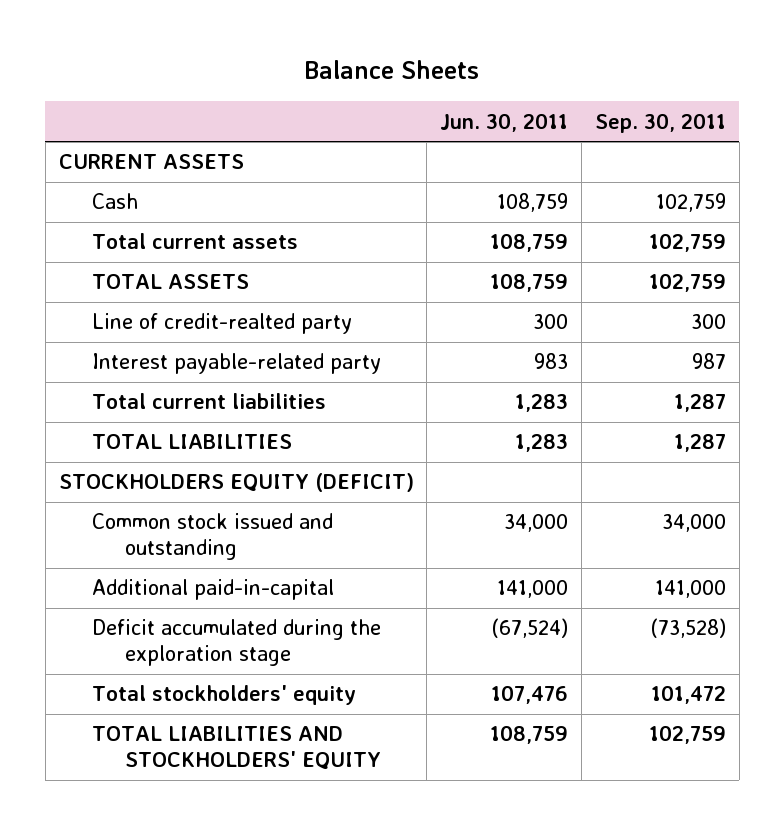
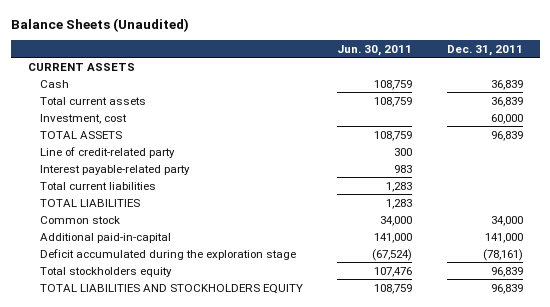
[304,60,480,80] Balance Sheets -> [10,17,189,32] Balance Sheets (Unaudited)
[594,112,726,133] Sep. 30, 2011 -> none
none -> [446,44,523,56] Dec. 31, 2011
none -> [39,113,127,124] Investment, cost
[92,313,353,335] Line of credit-realted party -> [39,146,175,158] Line of credit-related party
[58,473,414,493] STOCKHOLDERS EQUITY (DEFICIT) -> none
[92,513,334,561] Common stock issued and outstanding -> [39,215,120,224] Common stock
[92,685,357,706] Total stockholders' equity -> [39,266,172,277] Total stockholders equity
[92,726,382,771] TOTAL LIABILITIES AND STOCKHOLDERS' EQUITY -> [39,283,303,294] TOTAL LIABILITIES AND STOCKHOLDERS EQUITY

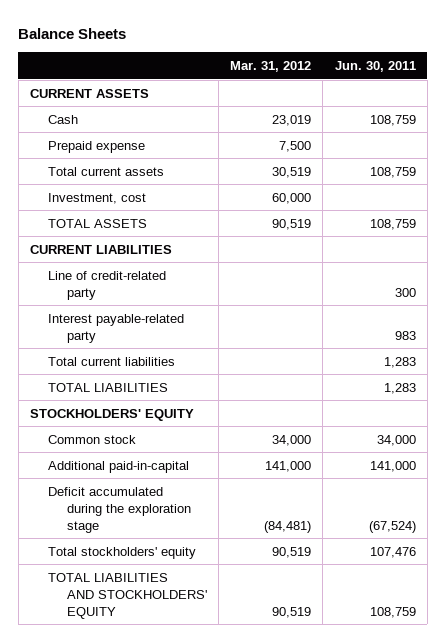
[10,17,189,32] Balance Sheets (Unaudited) -> [18,28,127,40] Balance Sheets
[446,44,523,56] Dec. 31, 2011 -> none
none -> [230,61,312,73] Mar. 31, 2012
none -> [48,140,146,153] Prepaid expense
none -> [30,244,173,254] CURRENT LIABILITIES
none -> [30,408,195,421] STOCKHOLDERS' EQUITY
[39,266,172,277] Total stockholders equity -> [48,546,197,559] Total stockholders' equity
[39,283,303,294] TOTAL LIABILITIES AND STOCKHOLDERS EQUITY -> [48,572,207,619] TOTAL LIABILITIES AND STOCKHOLDERS' EQUITY

